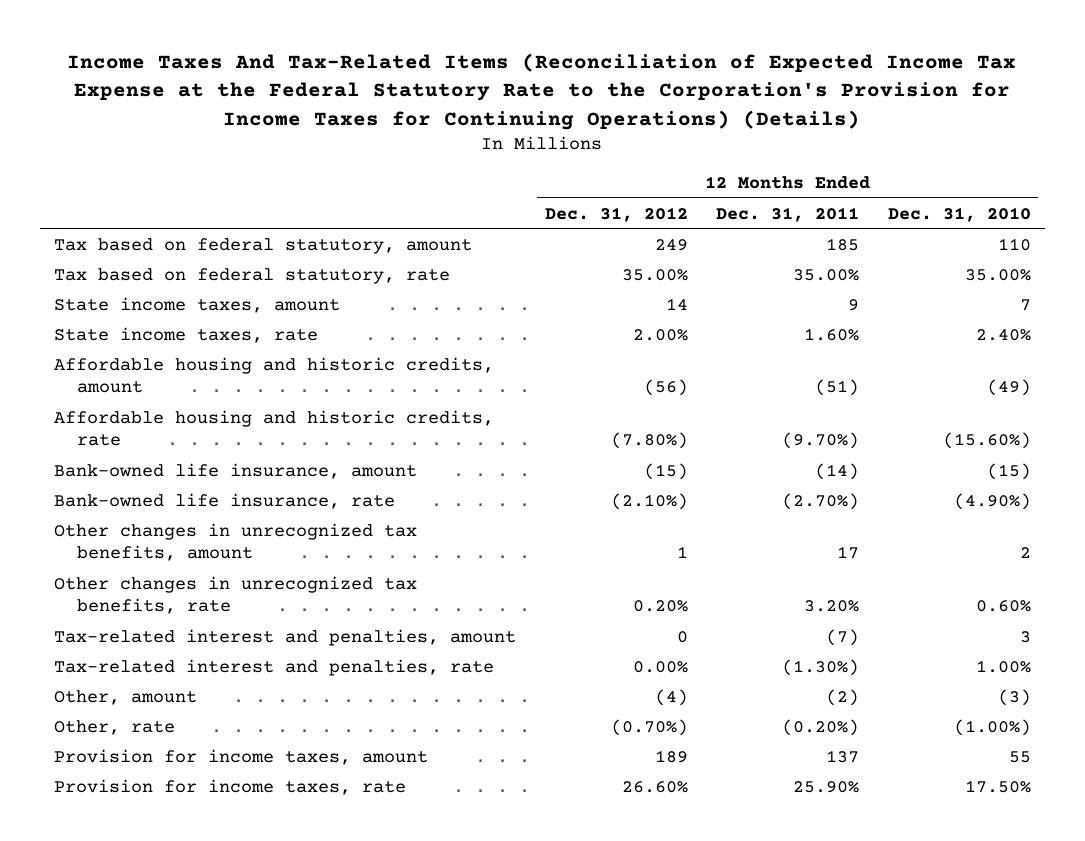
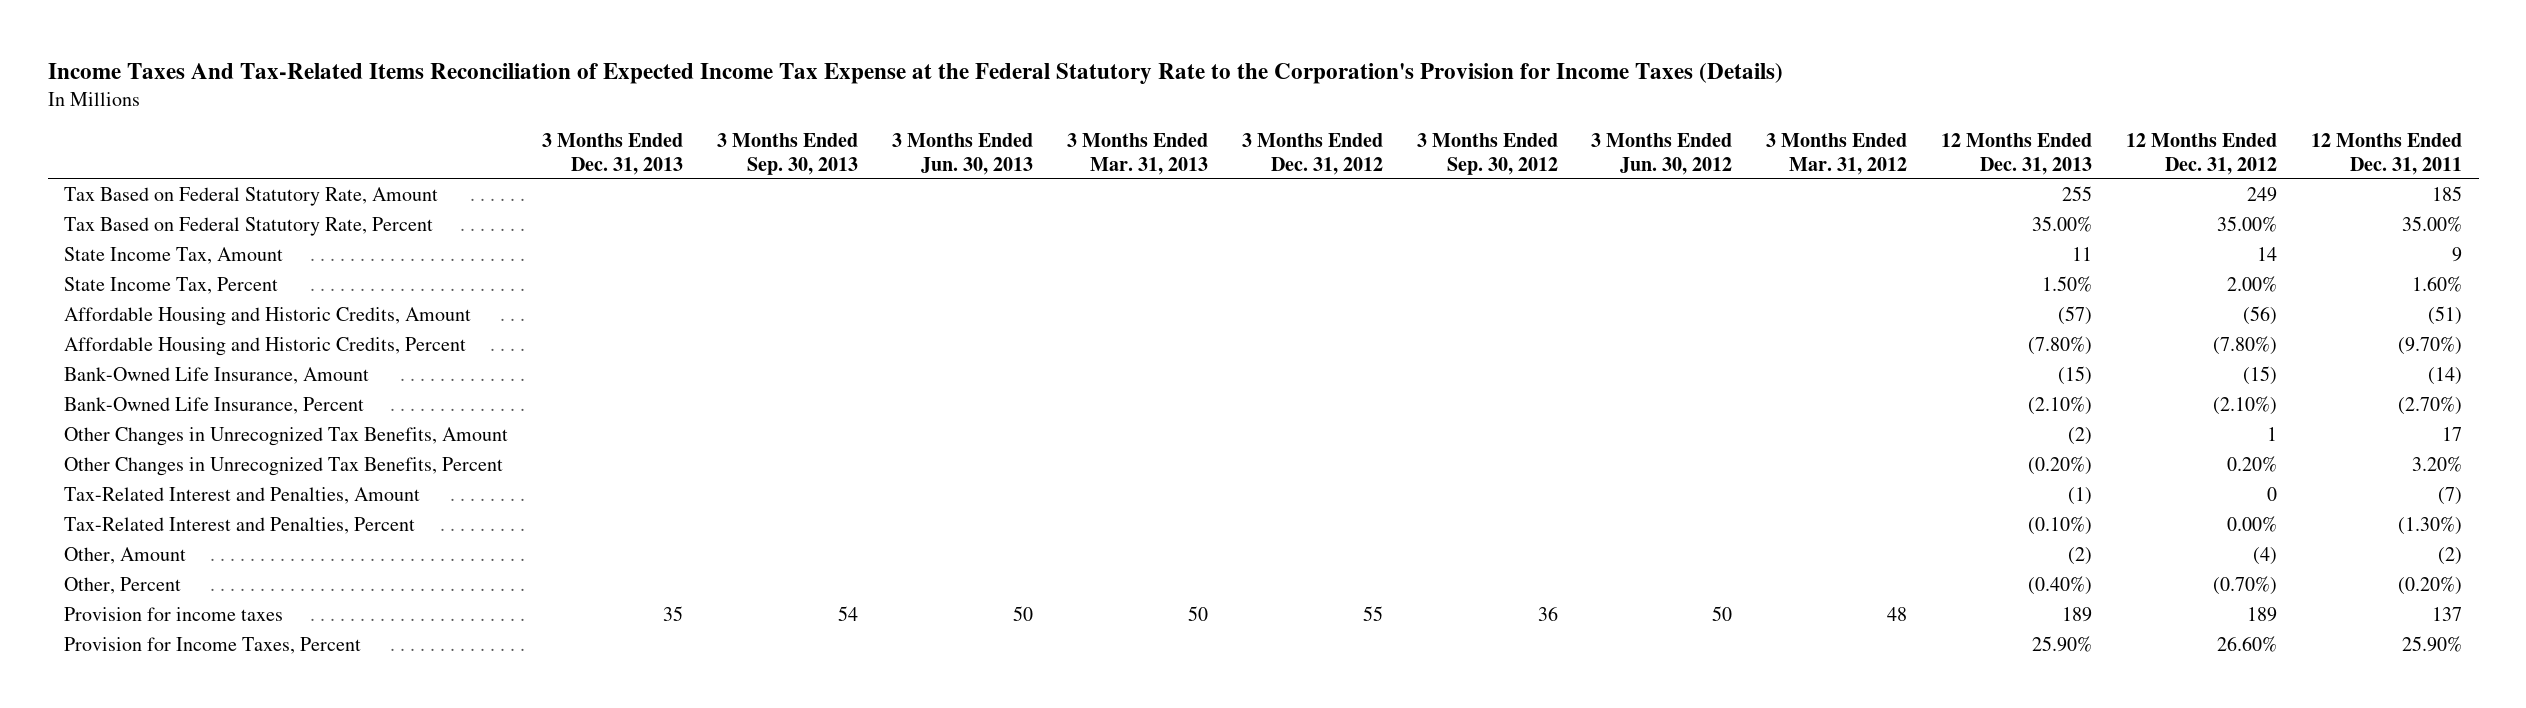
[67,52,1017,130] Income Taxes And Tax-Related Items (Reconciliation of Expected Income Tax Expense at the Federal Statutory Rate to the Corporation's Provision for Income Taxes for Continuing Operations) (Details) -> [47,62,1783,84] Income Taxes And Tax-Related Items Reconciliation of Expected Income Tax Expense at the Federal Statutory Rate to the Corporation's Provision for Income Taxes (Details)
[887,206,1031,222] Dec. 31, 2010 -> none
none -> [542,133,684,175] 3 Months Ended Dec. 31, 2013
none -> [717,133,859,175] 3 Months Ended Sep. 30, 2013
none -> [892,133,1034,175] 3 Months Ended Jun. 30, 2013
none -> [1066,133,1208,175] 3 Months Ended Mar. 31, 2013
none -> [1241,133,1383,175] 3 Months Ended Dec. 31, 2012
none -> [1416,133,1558,175] 3 Months Ended Sep. 30, 2012
none -> [1591,133,1733,175] 3 Months Ended Jun. 30, 2012
none -> [1766,133,1908,175] 3 Months Ended Mar. 31, 2012
none -> [1941,133,2093,175] 12 Months Ended Dec. 31, 2013
[53,237,472,254] Tax based on federal statutory, amount -> [64,187,439,207] Tax Based on Federal Statutory Rate, Amount
[53,267,450,284] Tax based on federal statutory, rate -> [64,217,434,237] Tax Based on Federal Statutory Rate, Percent
[53,296,340,313] State income taxes, amount -> [64,247,284,265] State Income Tax, Amount
[53,326,318,343] State income taxes, rate -> [64,277,279,295] State Income Tax, Percent
[53,356,494,393] Affordable housing and historic credits, amount -> [64,307,472,327] Affordable Housing and Historic Credits, Amount
[53,409,494,446] Affordable housing and historic credits, rate -> [64,337,467,357] Affordable Housing and Historic Credits, Percent
[53,462,417,479] Bank-owned life insurance, amount -> [64,367,370,385] Bank-Owned Life Insurance, Amount
[53,492,395,509] Bank-owned life insurance, rate -> [64,397,365,415] Bank-Owned Life Insurance, Percent
[53,522,417,561] Other changes in unrecognized tax benefits, amount -> [64,427,509,447] Other Changes in Unrecognized Tax Benefits, Amount
[53,575,417,614] Other changes in unrecognized tax benefits, rate -> [64,457,504,477] Other Changes in Unrecognized Tax Benefits, Percent
[53,628,516,646] Tax-related interest and penalties, amount -> [64,487,421,505] Tax-Related Interest and Penalties, Amount
[53,658,494,676] Tax-related interest and penalties, rate -> [64,517,416,535] Tax-Related Interest and Penalties, Percent
[53,689,197,705] Other, amount -> [64,547,187,565] Other, Amount
[53,719,175,735] Other, rate -> [64,577,182,595] Other, Percent
[53,748,428,765] Provision for income taxes, amount -> [64,607,284,622] Provision for income taxes
[53,778,406,795] Provision for income taxes, rate -> [64,637,362,655] Provision for Income Taxes, Percent

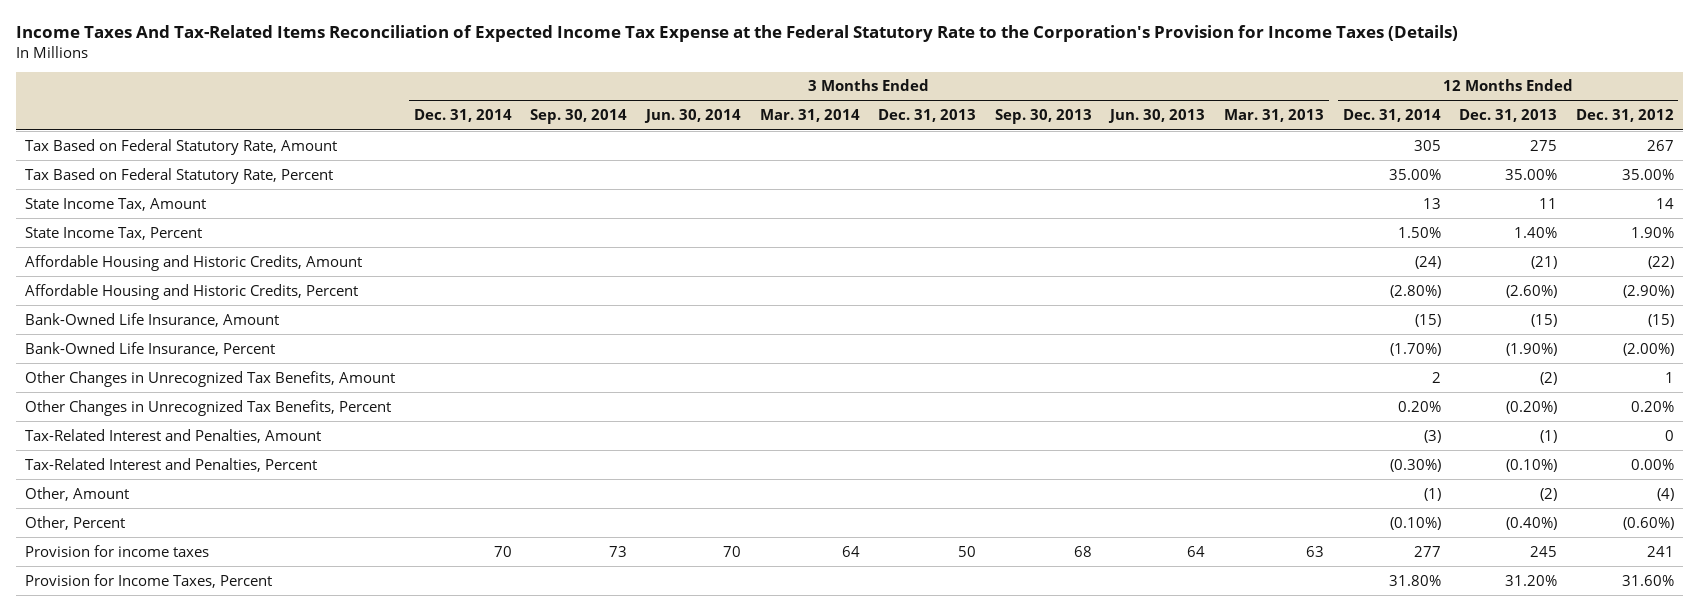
[1241,133,1383,175] 3 Months Ended Dec. 31, 2012 -> none
[1416,133,1558,175] 3 Months Ended Sep. 30, 2012 -> none
[1591,133,1733,175] 3 Months Ended Jun. 30, 2012 -> none
[1766,133,1908,175] 3 Months Ended Mar. 31, 2012 -> none
[2310,133,2462,175] 12 Months Ended Dec. 31, 2011 -> none
none -> [413,109,512,123] Dec. 31, 2014
none -> [530,109,628,125] Sep. 30, 2014
none -> [643,109,741,124] Jun. 30, 2014
none -> [759,109,860,123] Mar. 31, 2014
none -> [1342,109,1441,123] Dec. 31, 2014
[2062,186,2093,202] 255 -> [1530,139,1558,151] 275
[2247,187,2278,203] 249 -> [1646,139,1674,151] 267
[2042,276,2093,293] 1.50% -> [1514,226,1558,238] 1.40%
[2227,276,2278,293] 2.00% -> [1630,226,1674,238] 1.90%
[2058,306,2093,326] (57) -> [1531,255,1558,269] (21)
[2243,306,2278,326] (56) -> [1647,255,1674,269] (22)
[2028,336,2093,356] (7.80%) -> [1506,284,1558,298] (2.60%)
[2213,336,2278,356] (7.80%) -> [1622,284,1674,298] (2.90%)
[2028,396,2093,416] (2.10%) -> [1506,342,1558,356] (1.90%)
[2213,396,2278,416] (2.10%) -> [1622,342,1674,356] (2.00%)
[2213,576,2278,596] (0.70%) -> [1622,516,1674,530] (0.60%)
[663,606,684,622] 35 -> [958,545,977,557] 50
[838,606,859,622] 54 -> [1073,545,1092,557] 68
[1013,606,1034,622] 50 -> [1187,545,1206,557] 64
[1187,606,1208,622] 50 -> [1305,545,1324,557] 63
[2062,607,2093,623] 189 -> [1530,545,1558,557] 245
[2247,607,2278,623] 189 -> [1646,545,1674,557] 241
[2032,636,2093,653] 25.90% -> [1505,574,1558,586] 31.20%
[2217,636,2278,653] 26.60% -> [1621,574,1674,586] 31.60%

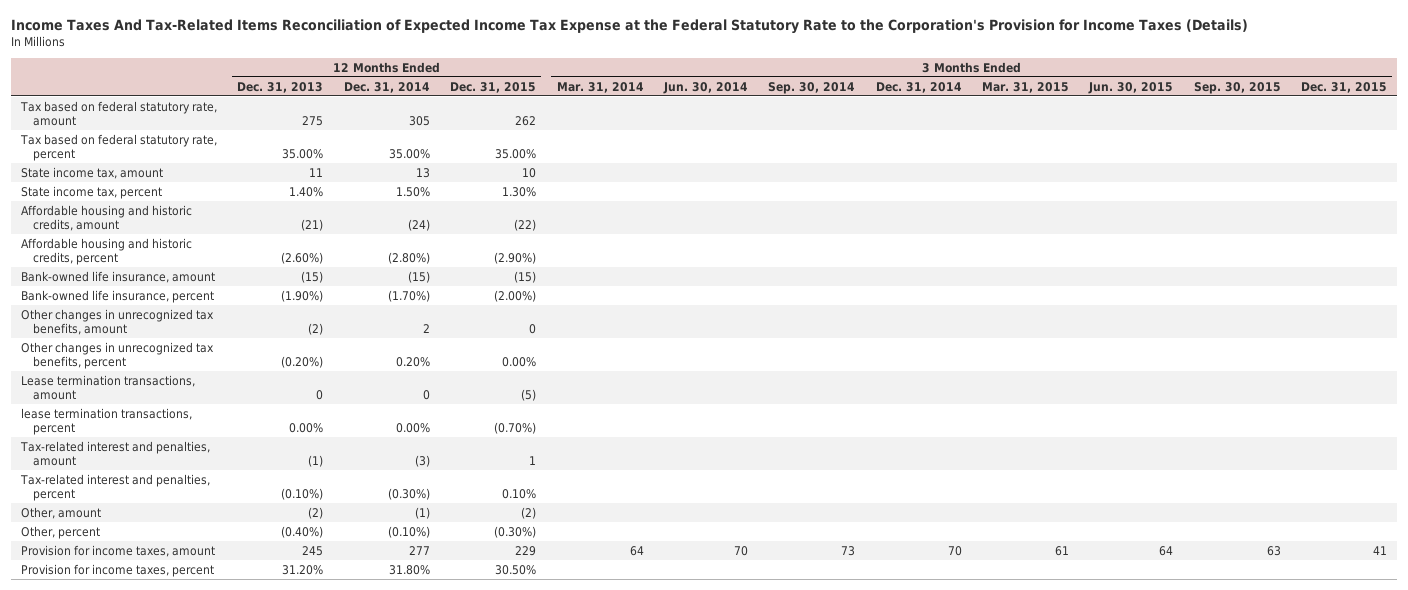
[878,109,977,123] Dec. 31, 2013 -> none
[994,109,1092,125] Sep. 30, 2013 -> none
[1108,109,1206,124] Jun. 30, 2013 -> none
[1223,109,1324,123] Mar. 31, 2013 -> none
[1575,109,1674,123] Dec. 31, 2012 -> none
none -> [450,81,537,93] Dec. 31, 2015
none -> [981,81,1069,93] Mar. 31, 2015
none -> [1088,81,1174,94] Jun. 30, 2015
none -> [1193,81,1281,94] Sep. 30, 2015
none -> [1301,81,1388,93] Dec. 31, 2015
[25,138,338,155] Tax Based on Federal Statutory Rate, Amount -> [20,100,218,126] Tax based on federal statutory rate, amount
[25,167,334,184] Tax Based on Federal Statutory Rate, Percent -> [20,133,218,161] Tax based on federal statutory rate, percent
[25,197,207,211] State Income Tax, Amount -> [21,166,164,179] State income tax, amount
[25,226,203,240] State Income Tax, Percent -> [21,185,163,199] State income tax, percent
[25,254,363,271] Affordable Housing and Historic Credits, Amount -> [21,204,193,231] Affordable housing and historic credits, amount
[25,283,359,300] Affordable Housing and Historic Credits, Percent -> [21,237,193,265] Affordable housing and historic credits, percent
[25,312,280,327] Bank-Owned Life Insurance, Amount -> [21,270,216,283] Bank-owned life insurance, amount
[25,341,276,356] Bank-Owned Life Insurance, Percent -> [21,289,215,303] Bank-owned life insurance, percent
[25,370,396,387] Other Changes in Unrecognized Tax Benefits, Amount -> [21,308,215,335] Other changes in unrecognized tax benefits, amount
[25,399,392,416] Other Changes in Unrecognized Tax Benefits, Percent -> [21,341,215,369] Other changes in unrecognized tax benefits, percent
none -> [21,374,196,400] Lease termination transactions, amount
none -> [21,407,193,435] lease termination transactions, percent
[25,428,322,443] Tax-Related Interest and Penalties, Amount -> [20,440,211,466] Tax-related interest and penalties, amount
[25,457,318,472] Tax-Related Interest and Penalties, Percent -> [20,473,211,501] Tax-related interest and penalties, percent
[25,486,130,501] Other, Amount -> [21,506,102,519] Other, amount
[25,515,126,530] Other, Percent -> [21,525,101,539] Other, percent
[25,544,210,557] Provision for income taxes -> [21,544,216,557] Provision for income taxes, amount
[25,573,273,588] Provision for Income Taxes, Percent -> [21,563,215,577] Provision for income taxes, percent

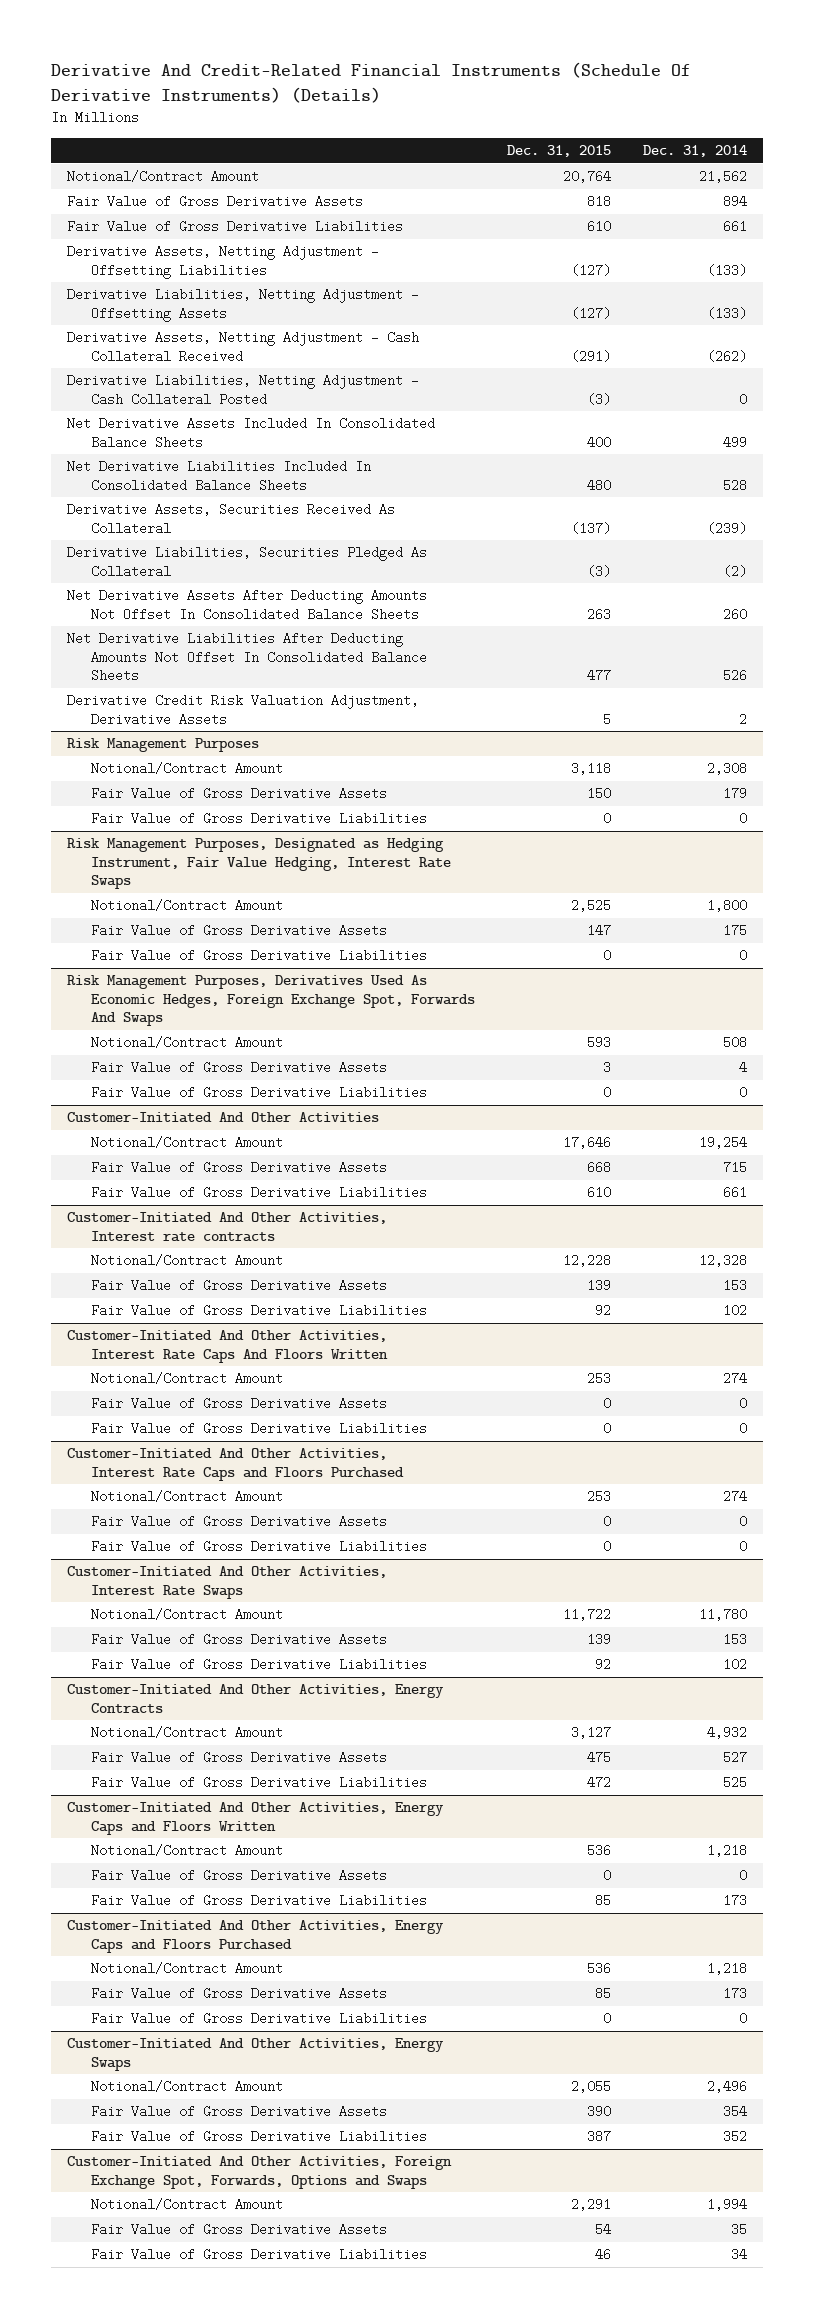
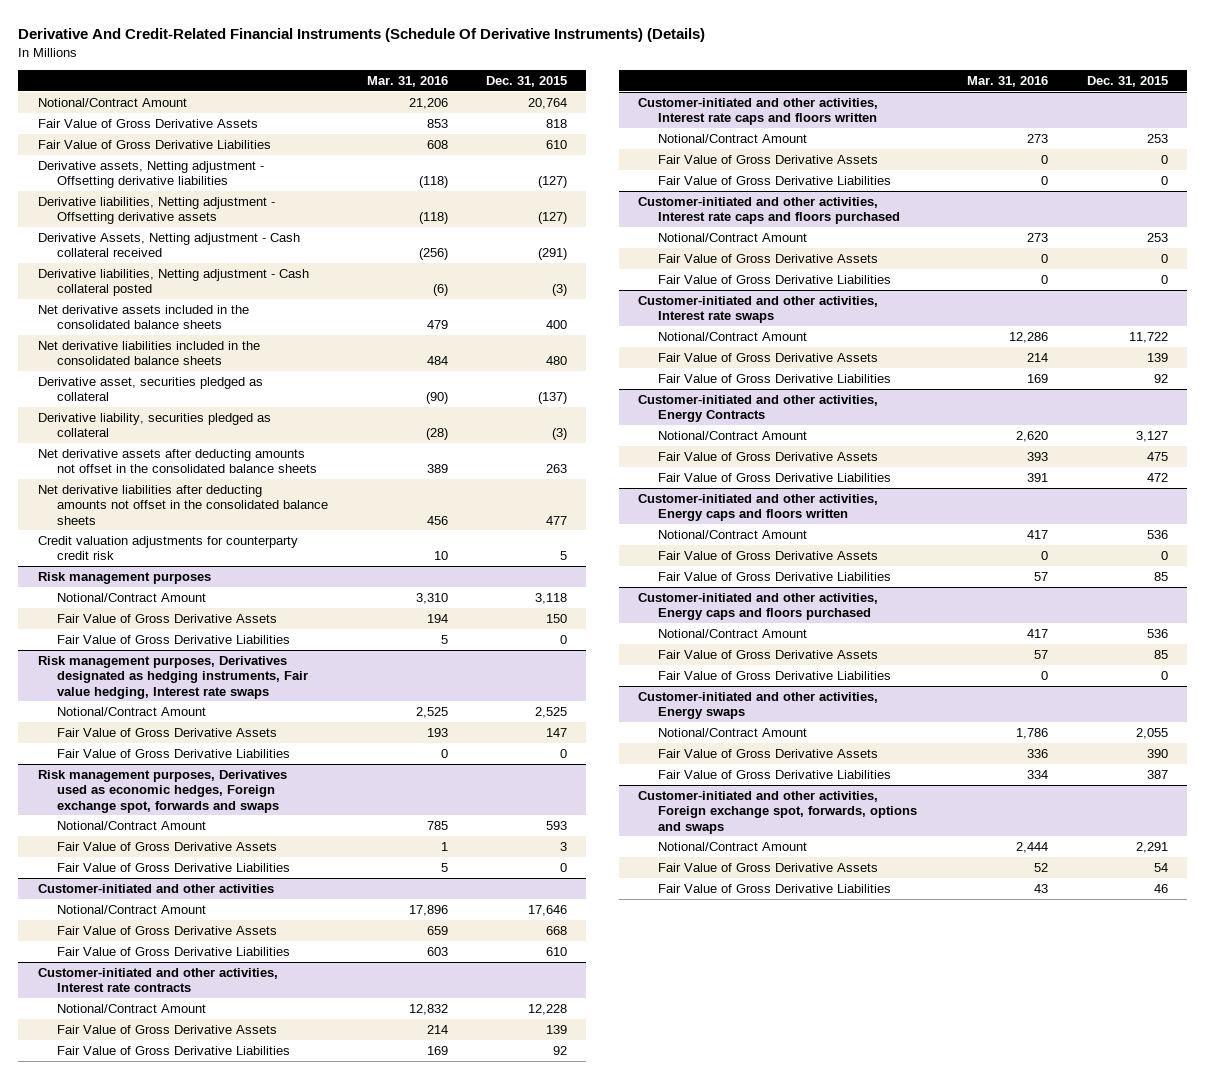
[643,145,748,158] Dec. 31, 2014 -> none
none -> [366,75,448,87] Mar. 31, 2016
[66,245,379,279] Derivative Assets, Netting Adjustment - Offsetting Liabilities -> [37,160,264,189] Derivative assets, Netting adjustment - Offsetting derivative liabilities
[66,288,419,322] Derivative Liabilities, Netting Adjustment - Offsetting Assets -> [37,196,275,225] Derivative liabilities, Netting adjustment - Offsetting derivative assets
[66,331,419,363] Derivative Assets, Netting Adjustment - Cash Collateral Received -> [37,232,300,258] Derivative Assets, Netting adjustment - Cash collateral received
[66,374,419,406] Derivative Liabilities, Netting Adjustment - Cash Collateral Posted -> [37,268,309,297] Derivative liabilities, Netting adjustment - Cash collateral posted
[66,417,435,449] Net Derivative Assets Included In Consolidated Balance Sheets -> [37,304,249,330] Net derivative assets included in the consolidated balance sheets
[66,460,371,492] Net Derivative Liabilities Included In Consolidated Balance Sheets -> [37,340,260,366] Net derivative liabilities included in the consolidated balance sheets
[66,503,395,535] Derivative Assets, Securities Received As Collateral -> [37,376,263,402] Derivative asset, securities pledged as collateral
[66,546,427,578] Derivative Liabilities, Securities Pledged As Collateral -> [37,412,271,438] Derivative liability, securities pledged as collateral
[66,589,427,621] Net Derivative Assets After Deducting Amounts Not Offset In Consolidated Balance Sheets -> [37,448,318,474] Net derivative assets after deducting amounts not offset in the consolidated balance sheets
[66,632,427,683] Net Derivative Liabilities After Deducting Amounts Not Offset In Consolidated Balance Sheets -> [37,484,329,525] Net derivative liabilities after deducting amounts not offset in the consolidated balance sheets
[66,694,419,726] Derivative Credit Risk Valuation Adjustment, Derivative Assets -> [37,535,298,561] Credit valuation adjustments for counterparty credit risk
[66,738,259,753] Risk Management Purposes -> [37,571,211,584] Risk management purposes
[66,838,451,890] Risk Management Purposes, Designated as Hedging Instrument, Fair Value Hedging, Interest Rate Swaps -> [37,655,309,699] Risk management purposes, Derivatives designated as hedging instruments, Fair value hedging, Interest rate swaps
[66,975,475,1027] Risk Management Purposes, Derivatives Used As Economic Hedges, Foreign Exchange Spot, Forwards And Swaps -> [37,769,287,813] Risk management purposes, Derivatives used as economic hedges, Foreign exchange spot, forwards and swaps
[66,1112,379,1124] Customer-Initiated And Other Activities -> [37,883,274,893] Customer-initiated and other activities
[66,1212,387,1242] Customer-Initiated And Other Activities, Interest rate contracts -> [37,967,278,993] Customer-initiated and other activities, Interest rate contracts
[66,1330,388,1363] Customer-Initiated And Other Activities, Interest Rate Caps And Floors Written -> [638,97,879,126] Customer-initiated and other activities, Interest rate caps and floors written
[66,1448,404,1481] Customer-Initiated And Other Activities, Interest Rate Caps and Floors Purchased -> [638,196,901,225] Customer-initiated and other activities, Interest rate caps and floors purchased
[66,1566,387,1599] Customer-Initiated And Other Activities, Interest Rate Swaps -> [638,295,879,324] Customer-initiated and other activities, Interest rate swaps
[66,1684,444,1714] Customer-Initiated And Other Activities, Energy Contracts -> [638,394,879,423] Customer-initiated and other activities, Energy Contracts
[66,1802,444,1835] Customer-Initiated And Other Activities, Energy Caps and Floors Written -> [638,493,879,522] Customer-initiated and other activities, Energy caps and floors written
[66,1920,444,1953] Customer-Initiated And Other Activities, Energy Caps and Floors Purchased -> [638,592,879,621] Customer-initiated and other activities, Energy caps and floors purchased
[66,2038,444,2071] Customer-Initiated And Other Activities, Energy Swaps -> [638,691,879,720] Customer-initiated and other activities, Energy swaps
[66,2156,452,2189] Customer-Initiated And Other Activities, Foreign Exchange Spot, Forwards, Options and Swaps -> [638,790,918,834] Customer-initiated and other activities, Foreign exchange spot, forwards, options and swaps

